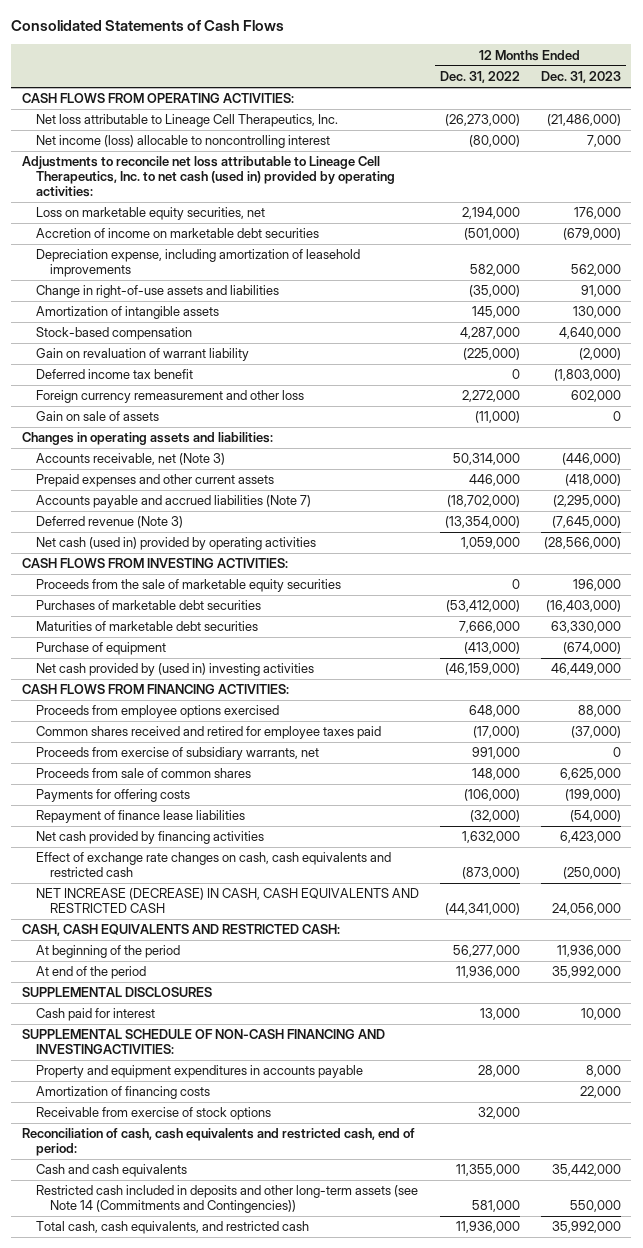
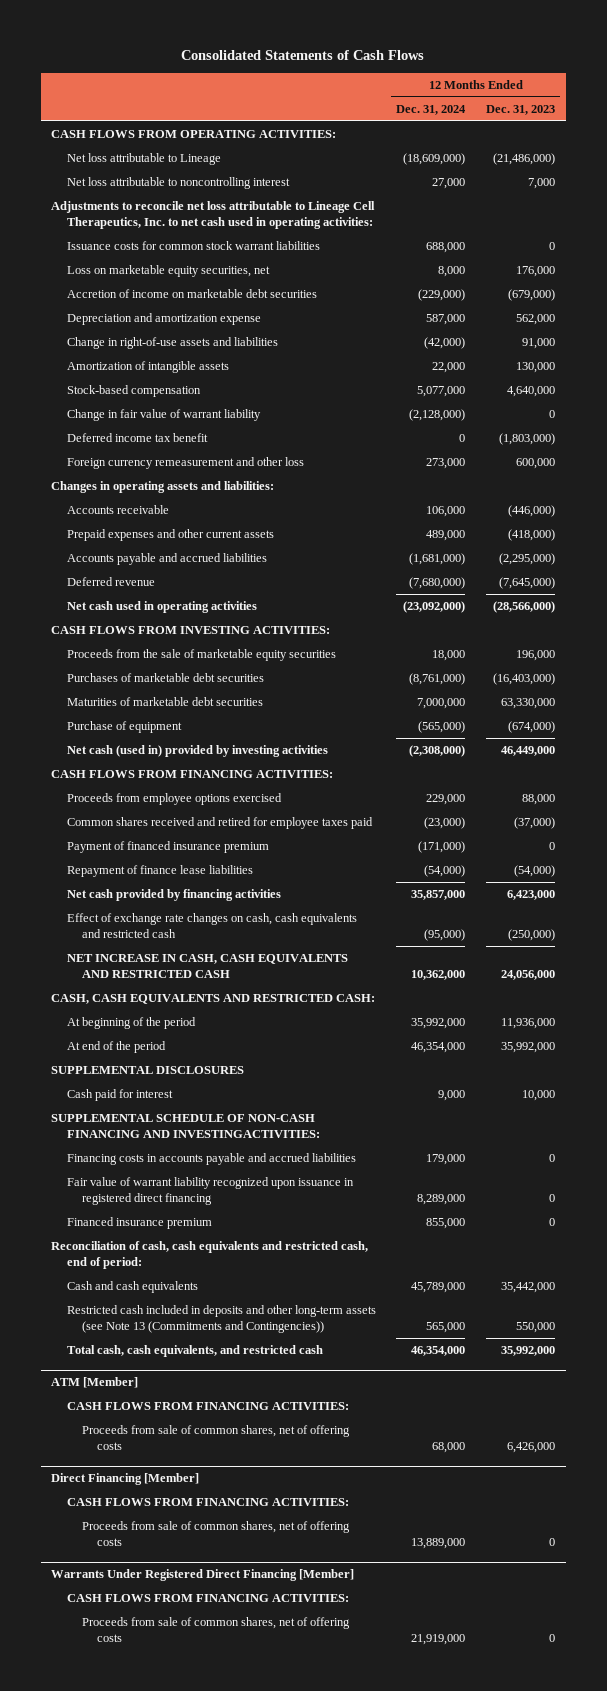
[439,71,520,84] Dec. 31, 2022 -> none
none -> [396,104,467,115] Dec. 31, 2024
[35,114,338,128] Net loss attributable to Lineage Cell Therapeutics, Inc. -> [66,152,221,165] Net loss attributable to Lineage
[35,135,330,149] Net income (loss) allocable to noncontrolling interest -> [66,176,290,189] Net loss attributable to noncontrolling interest
[21,156,395,198] Adjustments to reconcile net loss attributable to Lineage Cell Therapeutics, Inc. to net cash (used in) provided by operating activities: -> [51,200,376,230] Adjustments to reconcile net loss attributable to Lineage Cell Therapeutics, Inc. to net cash used in operating activities:
none -> [66,240,320,250] Issuance costs for common stock warrant liabilities
[35,249,360,278] Depreciation expense, including amortization of leasehold improvements -> [66,312,261,325] Depreciation and amortization expense
[35,348,249,362] Gain on revaluation of warrant liability -> [66,408,261,421] Change in fair value of warrant liability
[578,348,621,361] (2,000) -> [549,409,556,418] 0
[35,411,159,422] Gain on sale of assets -> none
[570,390,621,403] 602,000 -> [516,457,556,469] 600,000
[35,453,225,466] Accounts receivable, net (Note 3) -> [66,504,169,514] Accounts receivable
[35,495,311,509] Accounts payable and accrued liabilities (Note 7) -> [66,552,267,565] Accounts payable and accrued liabilities
[35,516,183,529] Deferred revenue (Note 3) -> [66,576,155,586] Deferred revenue
[35,537,316,551] Net cash (used in) provided by operating activities -> [66,600,257,613] Net cash used in operating activities
[35,663,314,677] Net cash provided by (used in) investing activities -> [66,744,328,757] Net cash (used in) provided by investing activities
[35,747,319,761] Proceeds from exercise of subsidiary warrants, net -> none
[35,768,251,779] Proceeds from sale of common shares -> none
[35,789,190,803] Payments for offering costs -> none
none -> [66,840,269,853] Payment of financed insurance premium
[35,888,419,914] NET INCREASE (DECREASE) IN CASH, CASH EQUIVALENTS AND RESTRICTED CASH -> [66,953,348,979] NET INCREASE IN CASH, CASH EQUIVALENTS AND RESTRICTED CASH
[35,1065,363,1079] Property and equipment expenditures in accounts payable -> none
[35,1086,210,1100] Amortization of financing costs -> none
[35,1107,271,1121] Receivable from exercise of stock options -> none
none -> [66,1152,356,1165] Financing costs in accounts payable and accrued liabilities
none -> [66,1176,354,1206] Fair value of warrant liability recognized upon issuance in registered direct financing
none -> [66,1216,212,1229] Financed insurance premium
[35,1185,418,1214] Restricted cash included in deposits and other long-term assets (see Note 14 (Commitments and Contingencies)) -> [66,1304,376,1334] Restricted cash included in deposits and other long-term assets (see Note 13 (Commitments and Contingencies))
none -> [51,1377,139,1389] ATM [Member]
none -> [66,1401,349,1410] CASH FLOWS FROM FINANCING ACTIVITIES:
none -> [81,1424,350,1451] Proceeds from sale of common shares, net of offering costs
none -> [51,1473,200,1486] Direct Financing [Member]
none -> [66,1497,349,1506] CASH FLOWS FROM FINANCING ACTIVITIES:
none -> [81,1520,350,1547] Proceeds from sale of common shares, net of offering costs
none -> [51,1569,355,1582] Warrants Under Registered Direct Financing [Member]
none -> [66,1593,349,1602] CASH FLOWS FROM FINANCING ACTIVITIES:
none -> [81,1616,350,1643] Proceeds from sale of common shares, net of offering costs

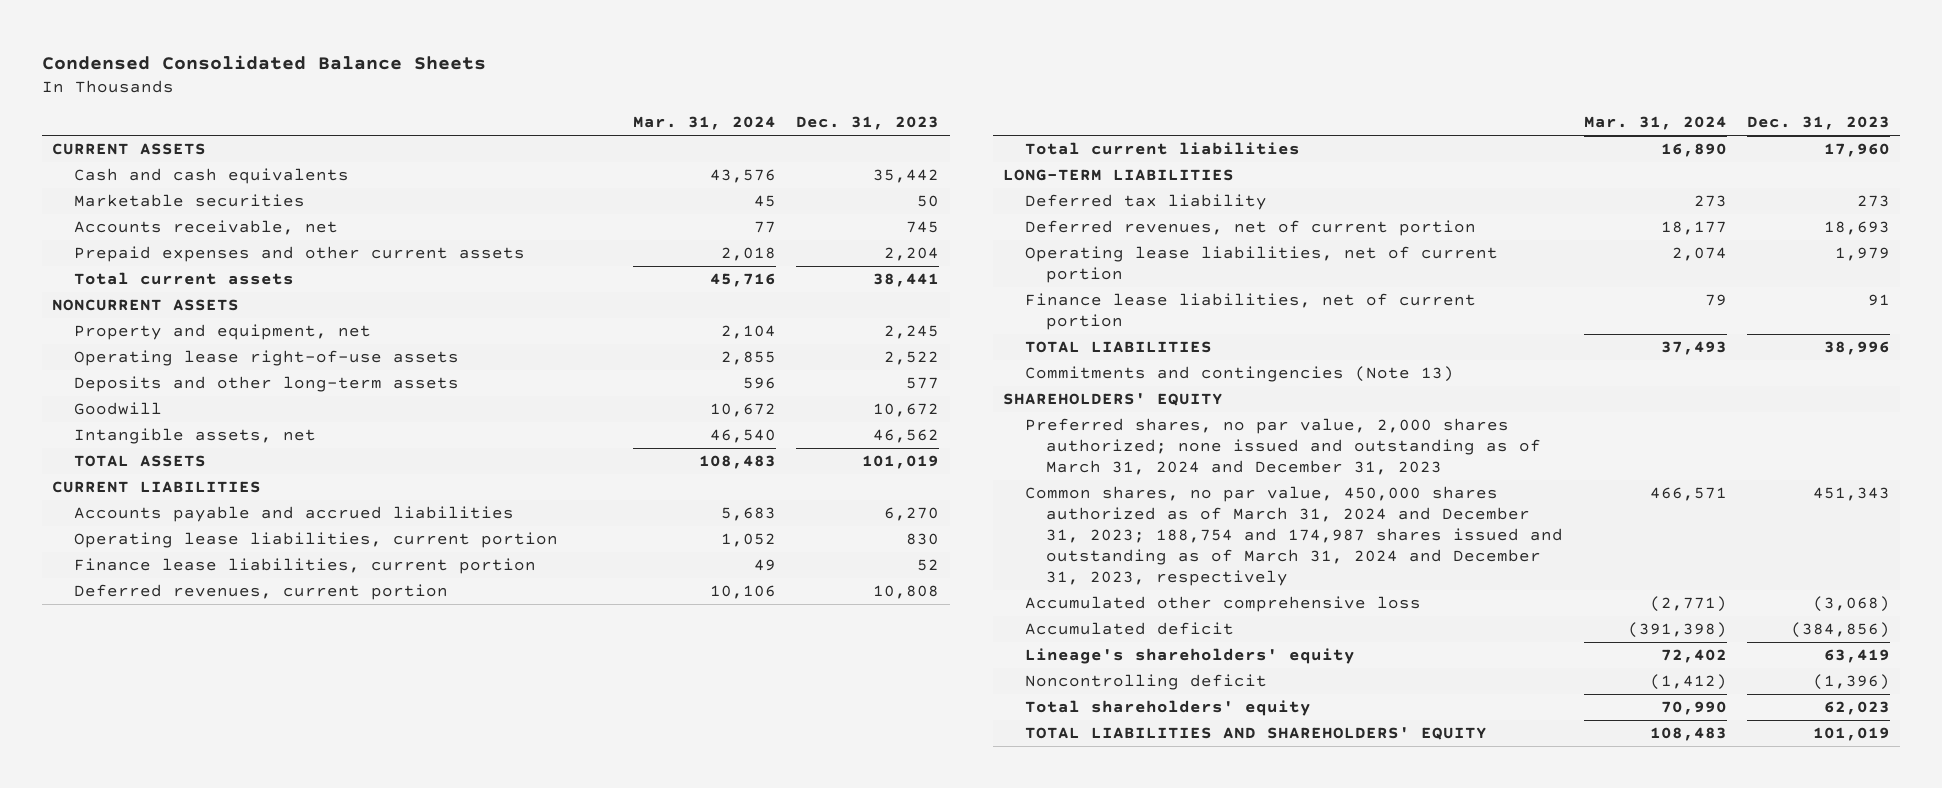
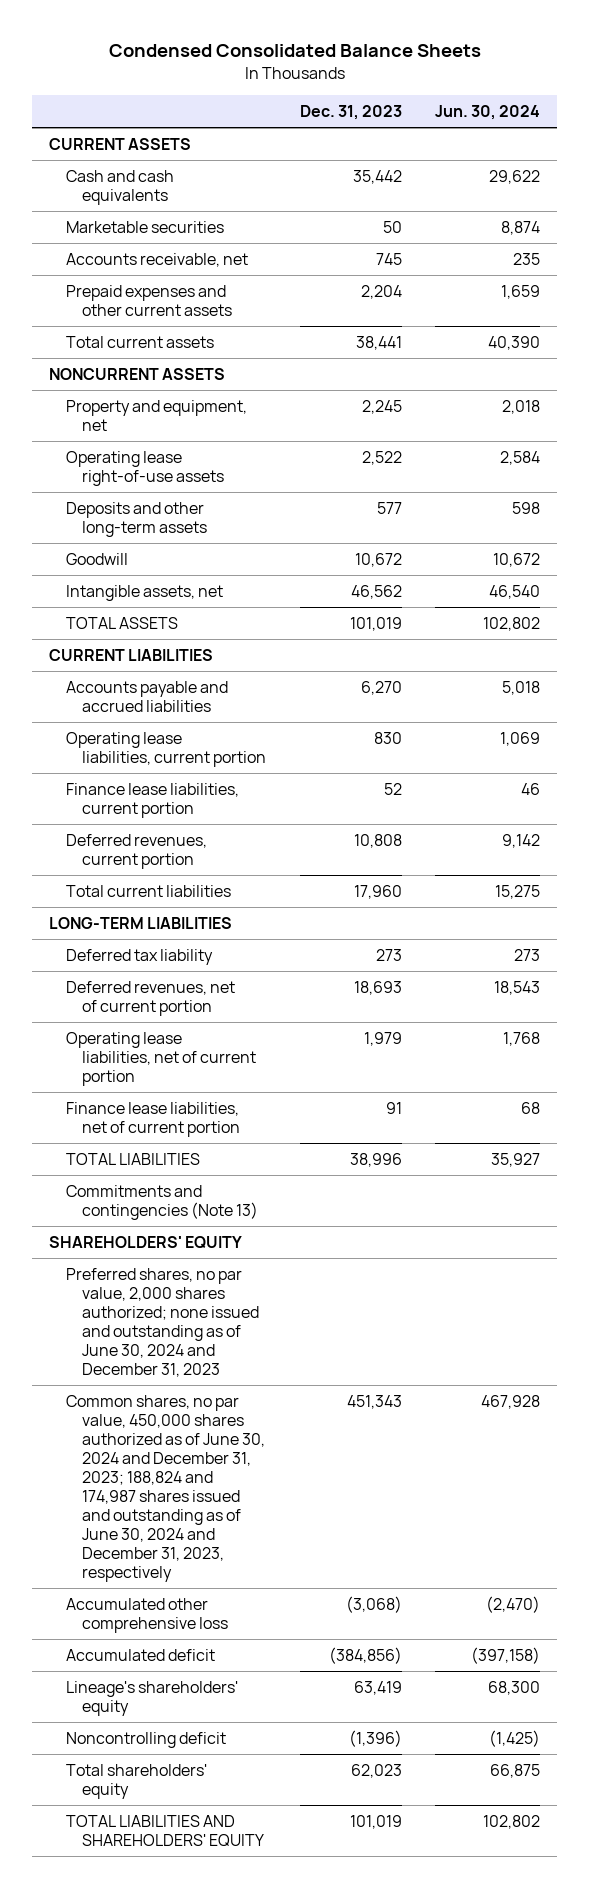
[633,116,777,131] Mar. 31, 2024 -> none
none -> [435,105,541,121] Jun. 30, 2024
[1024,418,1542,475] Preferred shares, no par value, 2,000 shares authorized; none issued and outstanding as of March 31, 2024 and December 31, 2023 -> [65,1267,260,1377] Preferred shares, no par value, 2,000 shares authorized; none issued and outstanding as of June 30, 2024 and December 31, 2023
[1024,486,1564,586] Common shares, no par value, 450,000 shares authorized as of March 31, 2024 and December 31, 2023; 188,754 and 174,987 shares issued and outstanding as of March 31, 2024 and December 31, 2023, respectively -> [65,1394,266,1583] Common shares, no par value, 450,000 shares authorized as of June 30, 2024 and December 31, 2023; 188,824 and 174,987 shares issued and outstanding as of June 30, 2024 and December 31, 2023, respectively

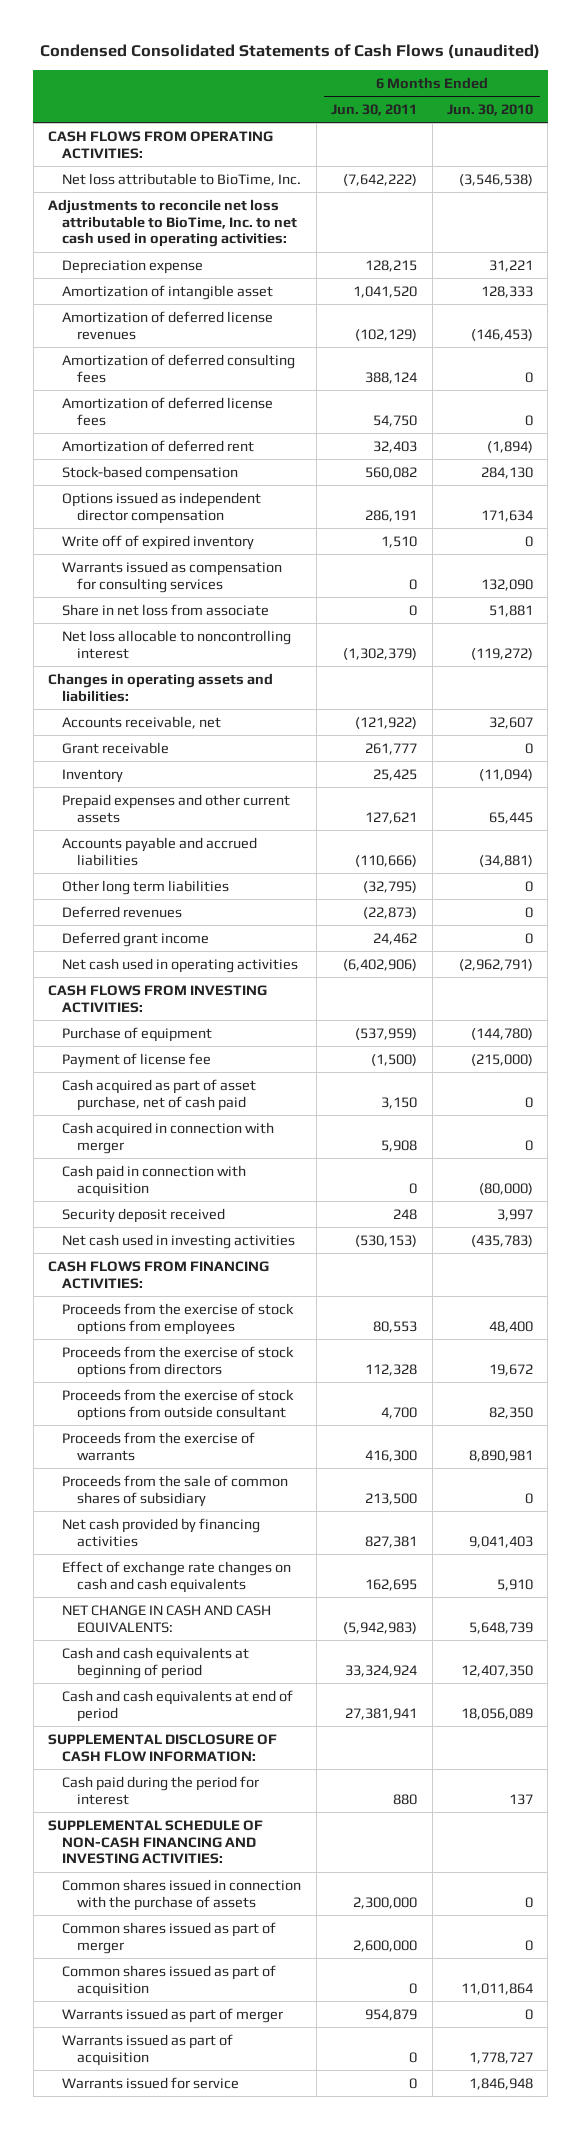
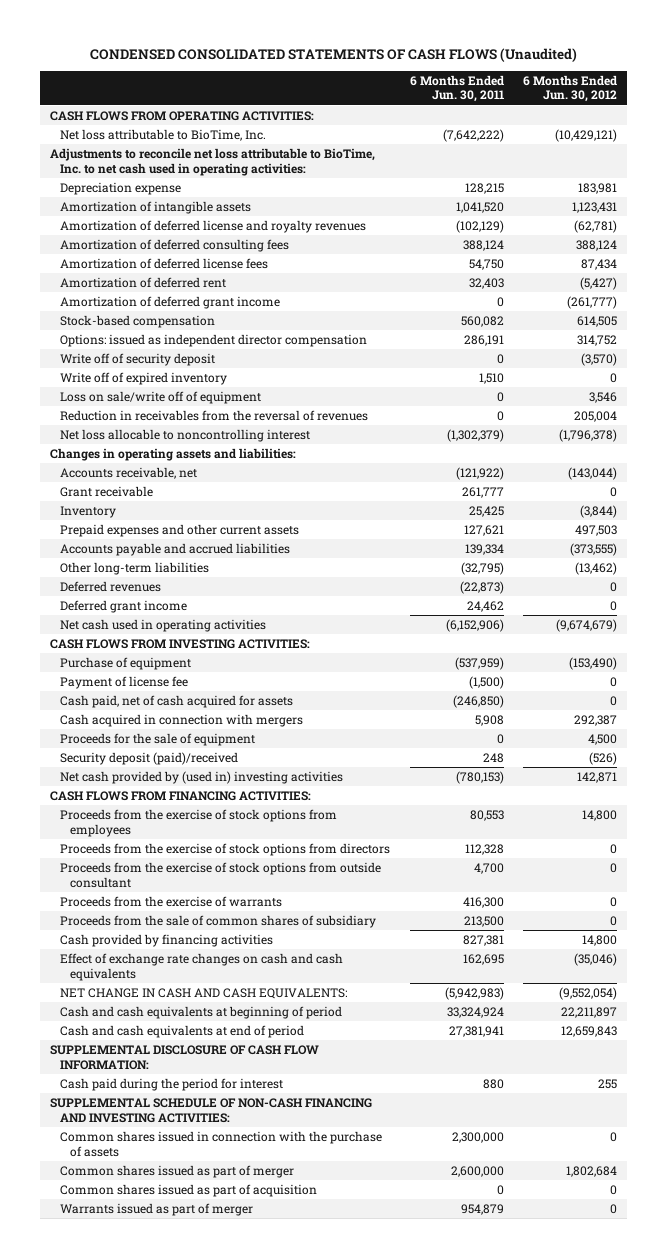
[40,43,541,59] Condensed Consolidated Statements of Cash Flows (unaudited) -> [89,47,577,62] CONDENSED CONSOLIDATED STATEMENTS OF CASH FLOWS (Unaudited)
[446,103,533,116] Jun. 30, 2010 -> none
none -> [523,74,618,103] 6 Months Ended Jun. 30, 2012
[62,284,274,300] Amortization of intangible asset -> [60,201,252,215] Amortization of intangible assets
[62,310,274,340] Amortization of deferred license revenues -> [60,220,367,234] Amortization of deferred license and royalty revenues
none -> [60,296,281,310] Amortization of deferred grant income
[62,491,262,524] Options issued as independent director compensation -> [60,334,368,348] Options: issued as independent director compensation
none -> [60,353,216,367] Write off of security deposit
[62,560,283,593] Warrants issued as compensation for consulting services -> none
[62,603,270,616] Share in net loss from associate -> none
none -> [60,391,262,405] Loss on sale/write off of equipment
none -> [60,410,369,422] Reduction in receivables from the reversal of revenues
[355,854,418,867] (110,666) -> [464,544,504,556] 139,334
[62,879,230,895] Other long term liabilities -> [60,562,210,576] Other long-term liabilities
[343,958,418,971] (6,402,906) -> [445,619,504,633] (6,152,906)
[62,1164,247,1197] Cash paid in connection with acquisition -> none
[62,1078,257,1111] Cash acquired as part of asset purchase, net of cash paid -> [60,695,294,709] Cash paid, net of cash acquired for assets
[381,1096,418,1109] 3,150 -> [452,695,504,709] (246,850)
[62,1121,275,1154] Cash acquired in connection with merger -> [60,714,304,728] Cash acquired in connection with mergers
none -> [60,733,256,747] Proceeds for the sale of equipment
[62,1207,226,1223] Security deposit received -> [60,752,239,766] Security deposit (paid)/received
[62,1233,296,1249] Net cash used in investing activities -> [60,771,344,785] Net cash provided by (used in) investing activities
[355,1234,418,1247] (530,153) -> [455,771,504,785] (780,153)
[62,1517,261,1547] Net cash provided by financing activities -> [60,934,274,948] Cash provided by financing activities
[62,2033,234,2066] Warrants issued as part of acquisition -> none
[62,2076,240,2089] Warrants issued for service -> none

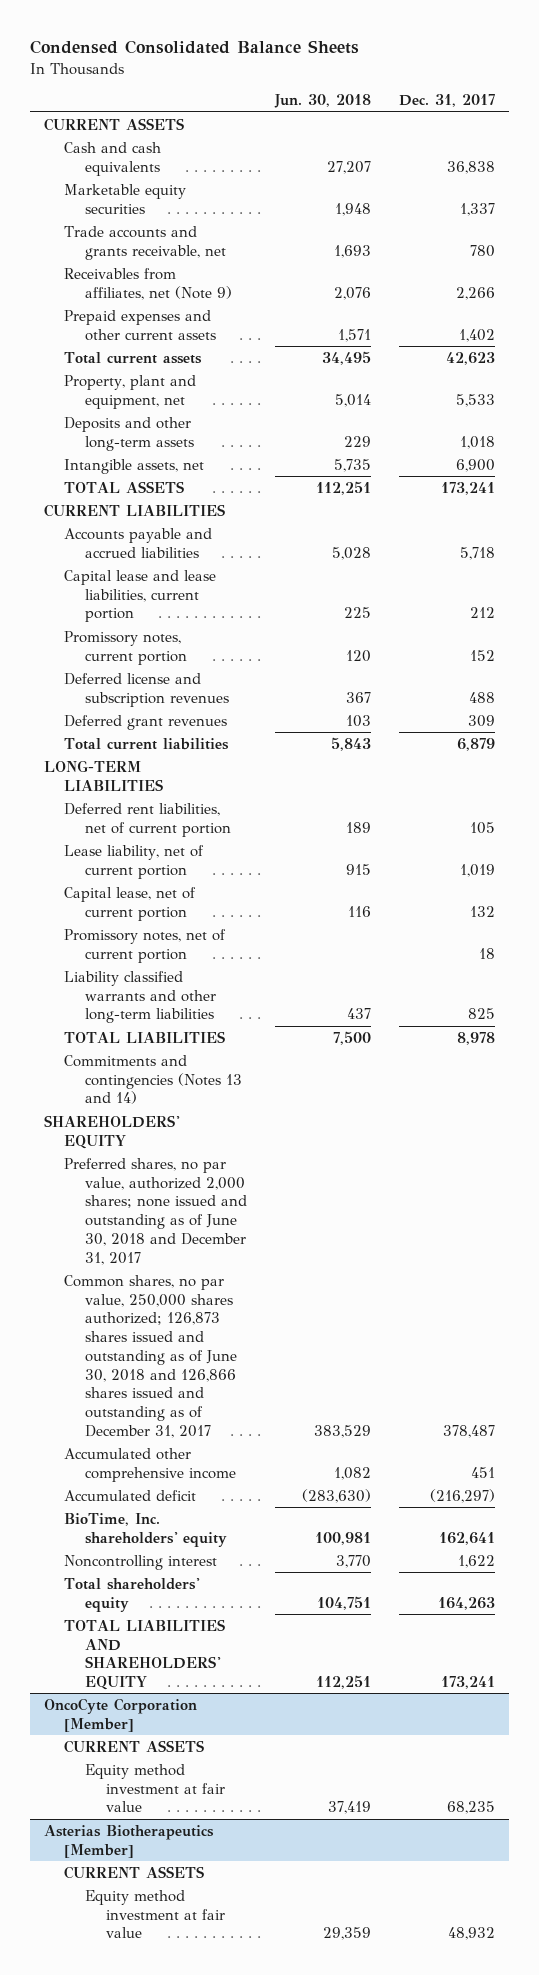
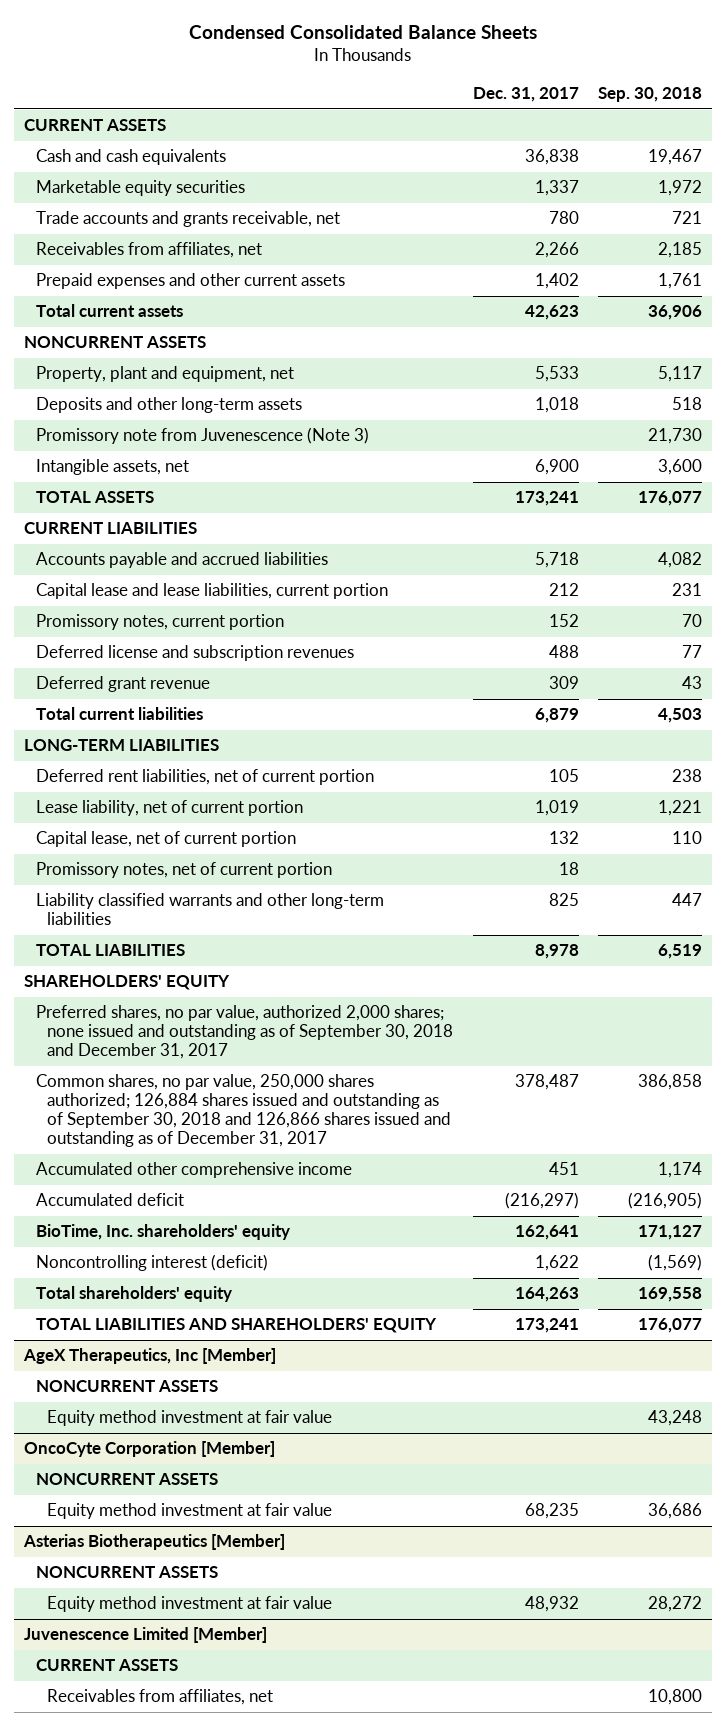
[274,94,372,109] Jun. 30, 2018 -> none
none -> [598,87,703,103] Sep. 30, 2018
[64,267,233,300] Receivables from affiliates, net (Note 9) -> [35,242,262,259] Receivables from affiliates, net
none -> [23,336,206,349] NONCURRENT ASSETS
none -> [35,427,369,445] Promissory note from Juvenescence (Note 3)
[64,714,228,730] Deferred grant revenues -> [35,676,210,693] Deferred grant revenue
[64,1054,243,1105] Commitments and contingencies (Notes 13 and 14) -> none
[64,1157,248,1265] Preferred shares, no par value, authorized 2,000 shares; none issued and outstanding as of June 30, 2018 and December 31, 2017 -> [35,1005,454,1060] Preferred shares, no par value, authorized 2,000 shares; none issued and outstanding as of September 30, 2018 and December 31, 2017
[64,1274,238,1438] Common shares, no par value, 250,000 shares authorized; 126,873 shares issued and outstanding as of June 30, 2018 and 126,866 shares issued and outstanding as of December 31, 2017 -> [35,1074,452,1148] Common shares, no par value, 250,000 shares authorized; 126,884 shares issued and outstanding as of September 30, 2018 and 126,866 shares issued and outstanding as of December 31, 2017
[64,1554,218,1570] Noncontrolling interest -> [35,1254,268,1272] Noncontrolling interest (deficit)
none -> [22,1348,276,1365] AgeX Therapeutics, Inc [Member]
none -> [35,1380,218,1393] NONCURRENT ASSETS
none -> [47,1410,333,1427] Equity method investment at fair value
[64,1739,205,1753] CURRENT ASSETS -> none
none -> [35,1473,218,1486] NONCURRENT ASSETS
[64,1865,205,1879] CURRENT ASSETS -> none
none -> [35,1566,218,1579] NONCURRENT ASSETS
none -> [23,1627,267,1644] Juvenescence Limited [Member]
none -> [35,1659,178,1672] CURRENT ASSETS
none -> [47,1689,274,1706] Receivables from affiliates, net

